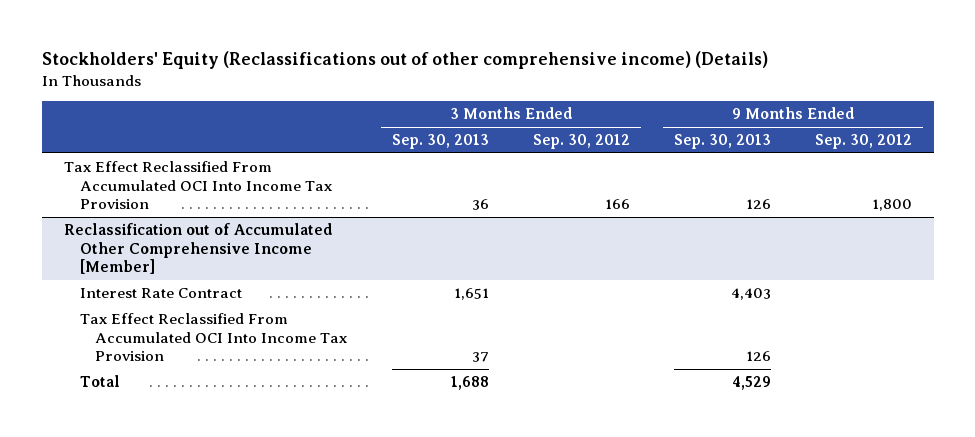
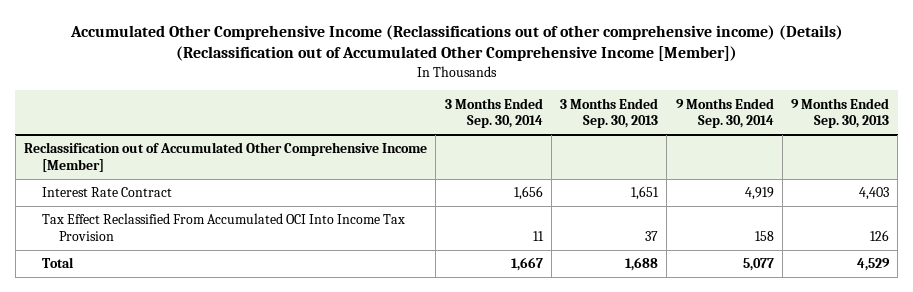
[41,51,768,70] Stockholders' Equity (Reclassifications out of other comprehensive income) (Details) -> [69,24,843,62] Accumulated Other Comprehensive Income (Reclassifications out of other comprehensive income) (Details) (Reclassification out of Accumulated Other Comprehensive Income [Member])
[532,134,630,150] Sep. 30, 2012 -> none
[814,134,912,150] Sep. 30, 2012 -> none
none -> [444,97,543,129] 3 Months Ended Sep. 30, 2014
none -> [675,97,774,129] 9 Months Ended Sep. 30, 2014
[63,161,332,209] Tax Effect Reclassified From Accumulated OCI Into Income Tax Provision -> none

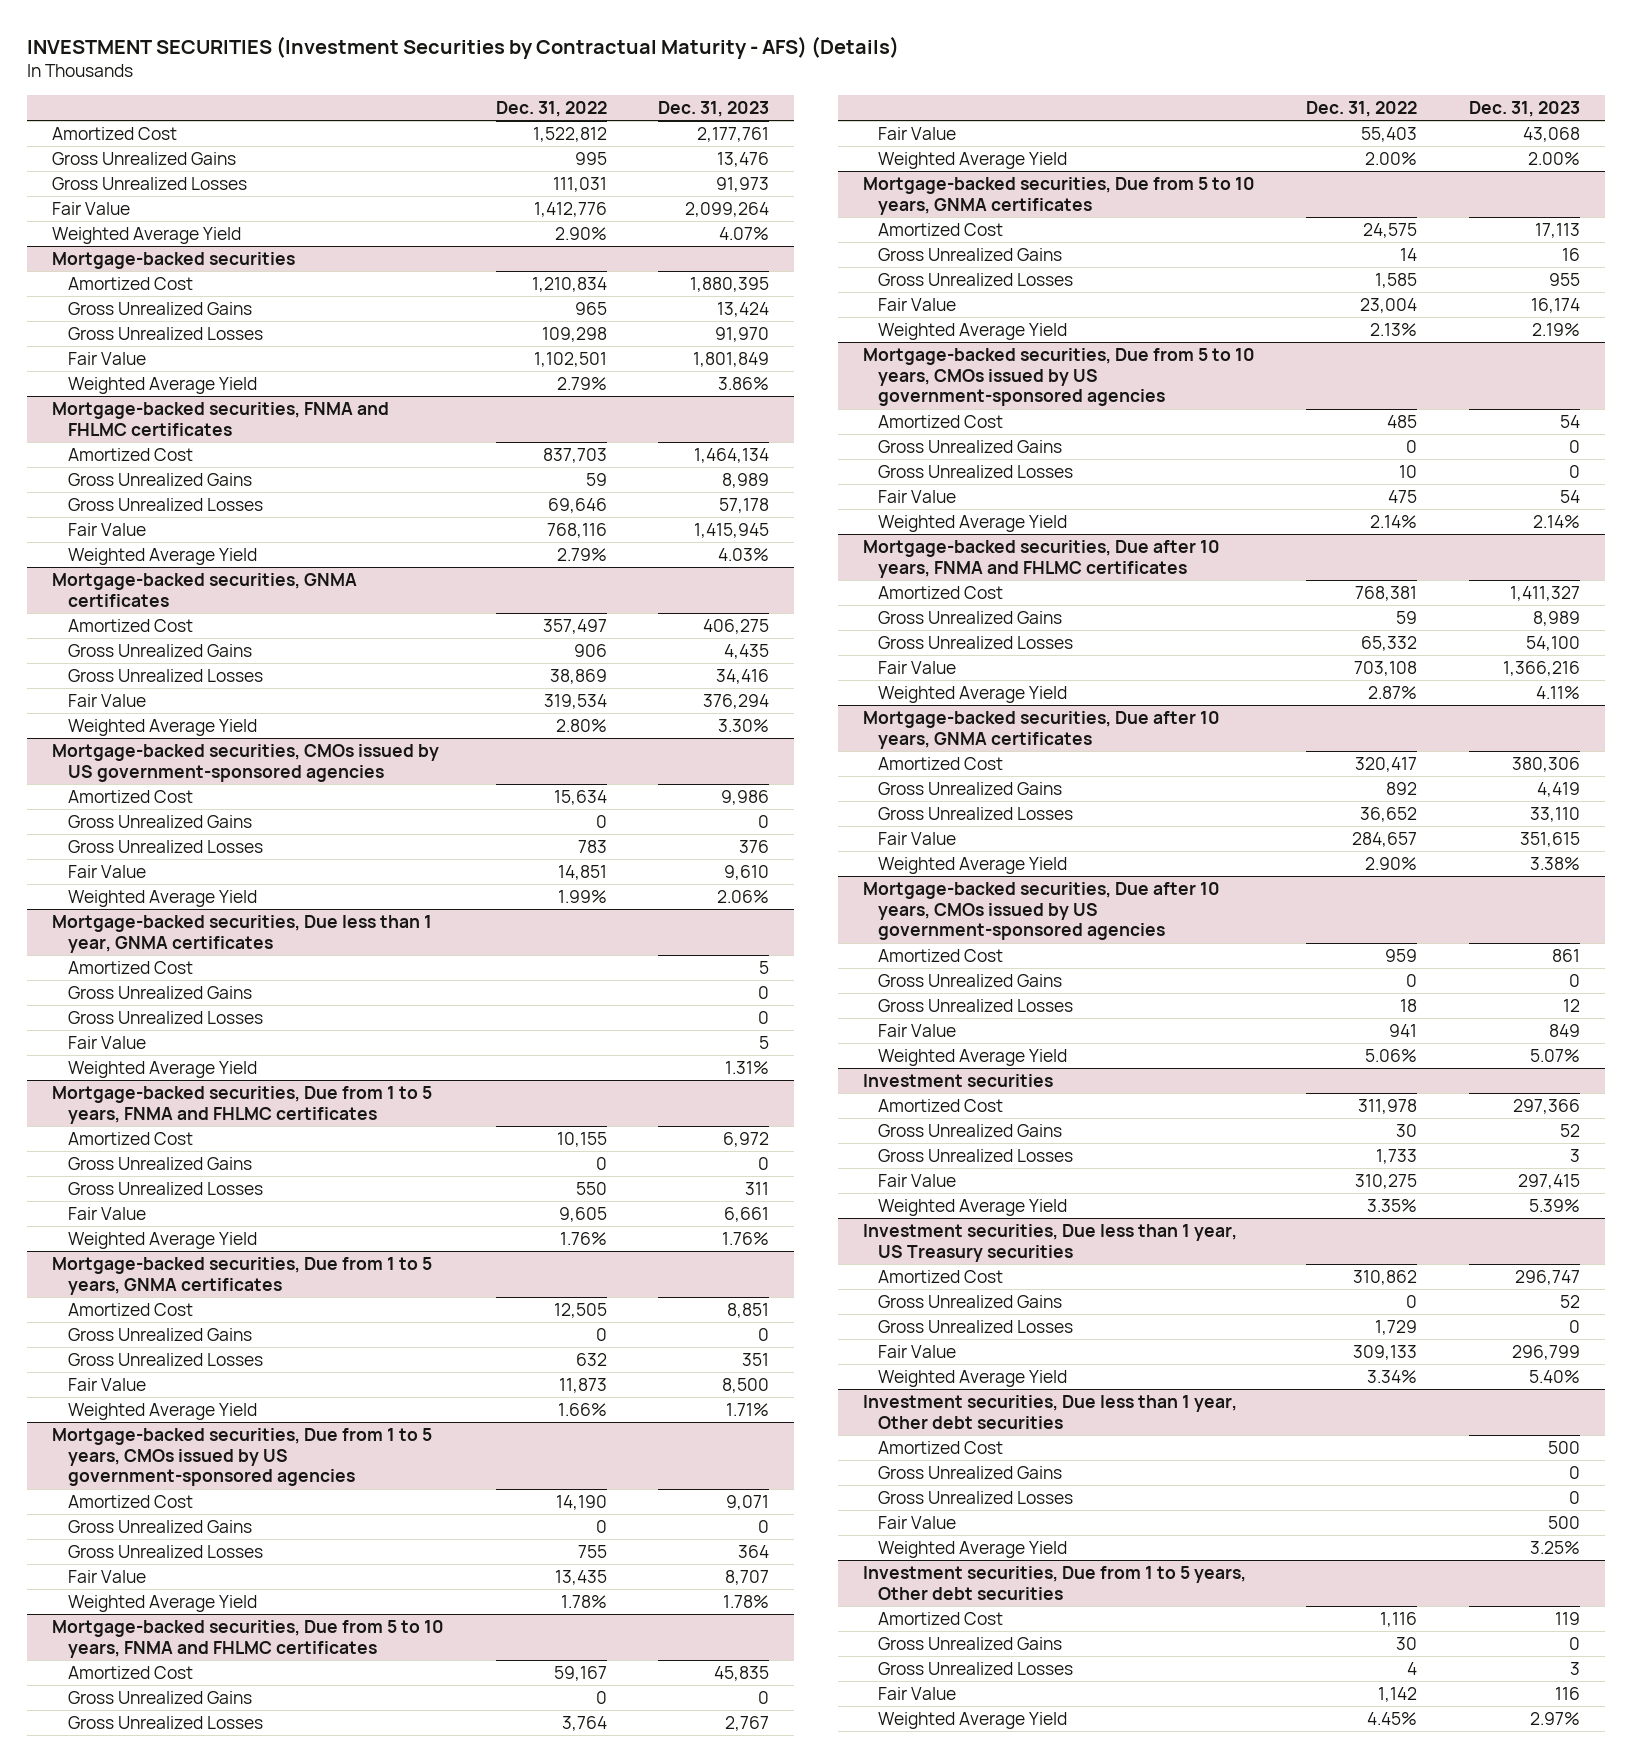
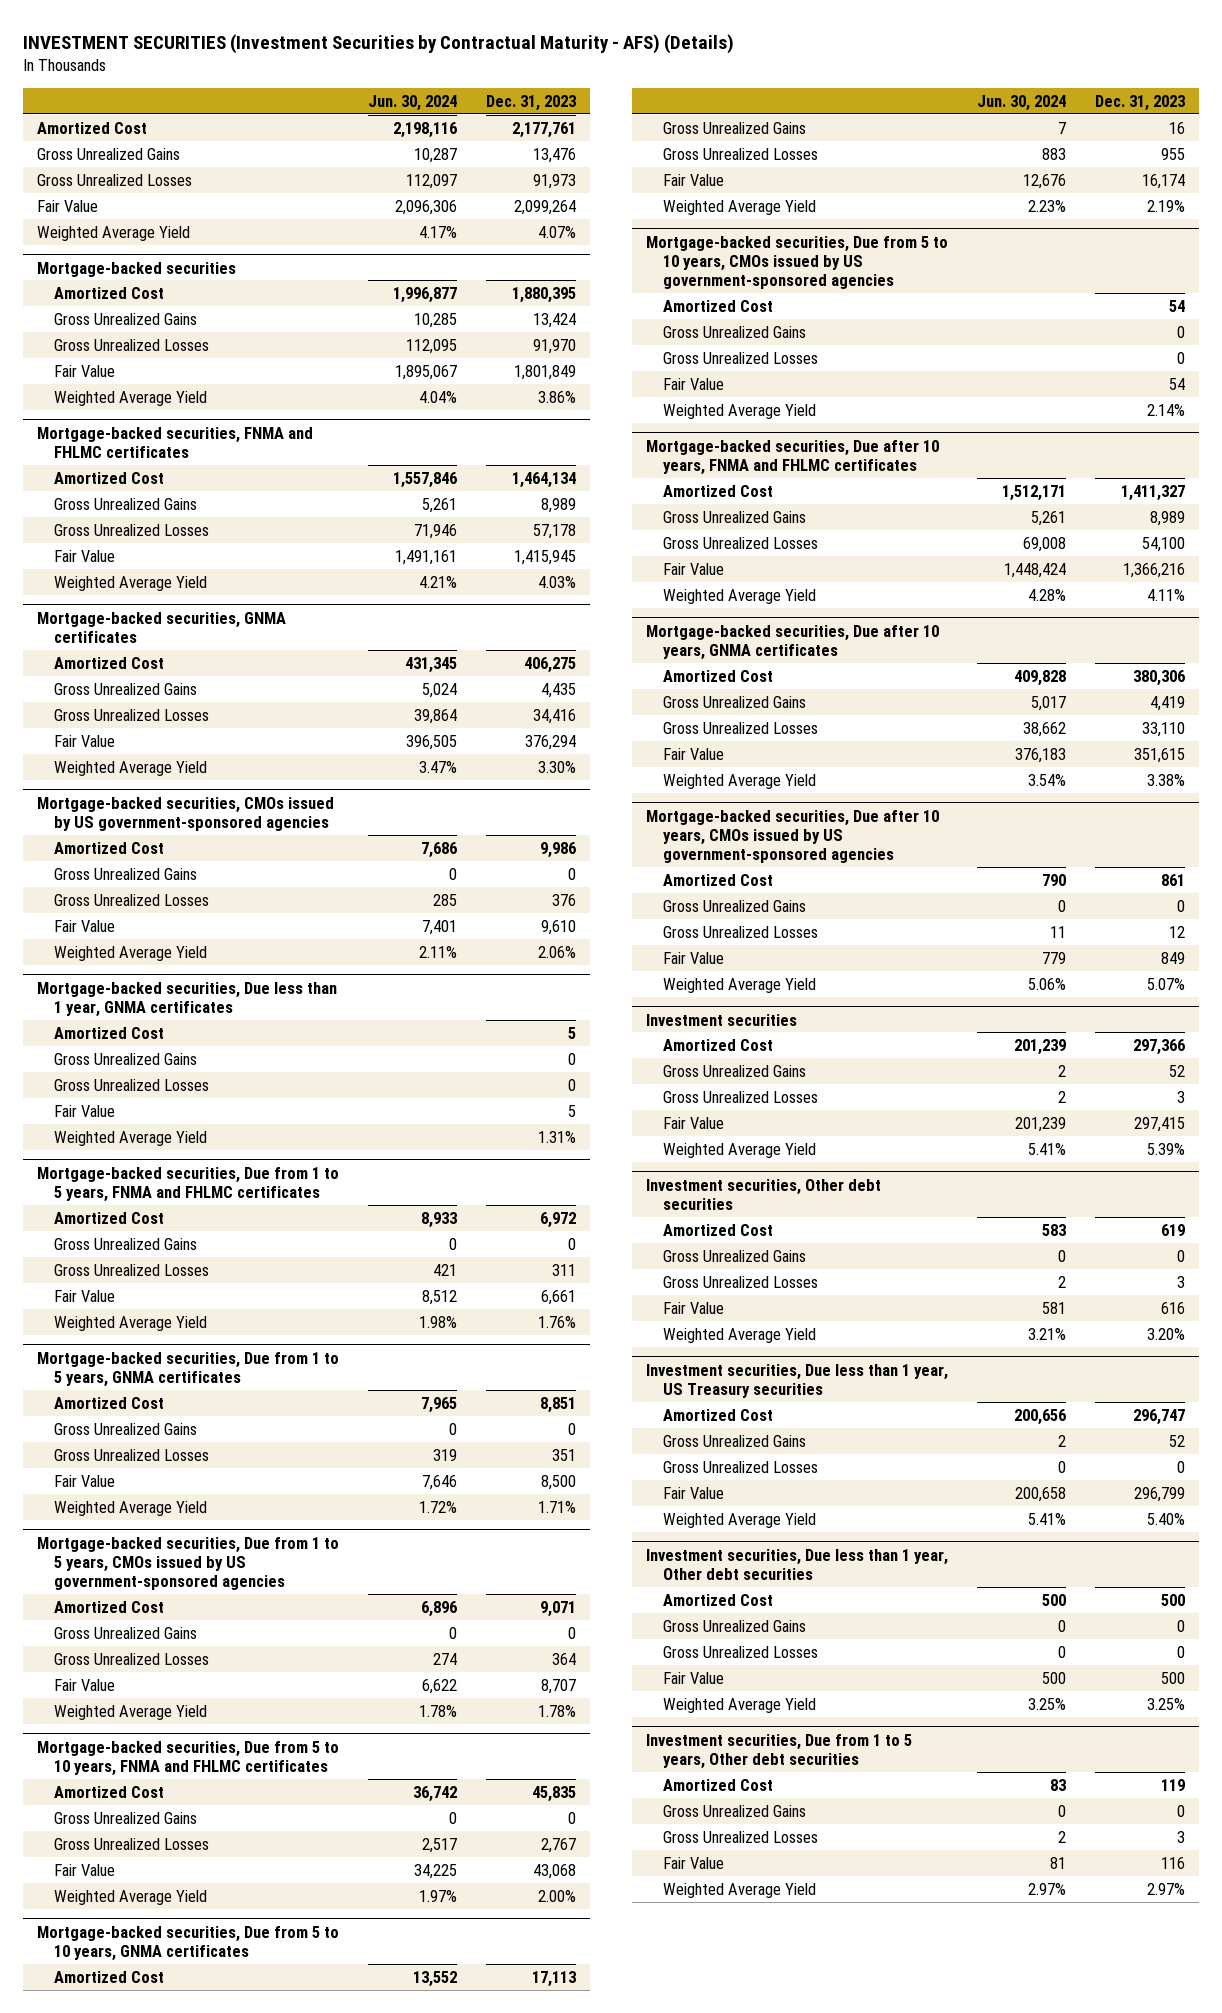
[495,100,607,117] Dec. 31, 2022 -> none
none -> [368,94,458,111] Jun. 30, 2024
none -> [646,1178,882,1210] Investment securities, Other debt securities
none -> [662,1223,773,1236] Amortized Cost
none -> [662,1249,806,1262] Gross Unrealized Gains
none -> [662,1275,818,1288] Gross Unrealized Losses
none -> [662,1301,724,1314] Fair Value
none -> [662,1327,816,1343] Weighted Average Yield

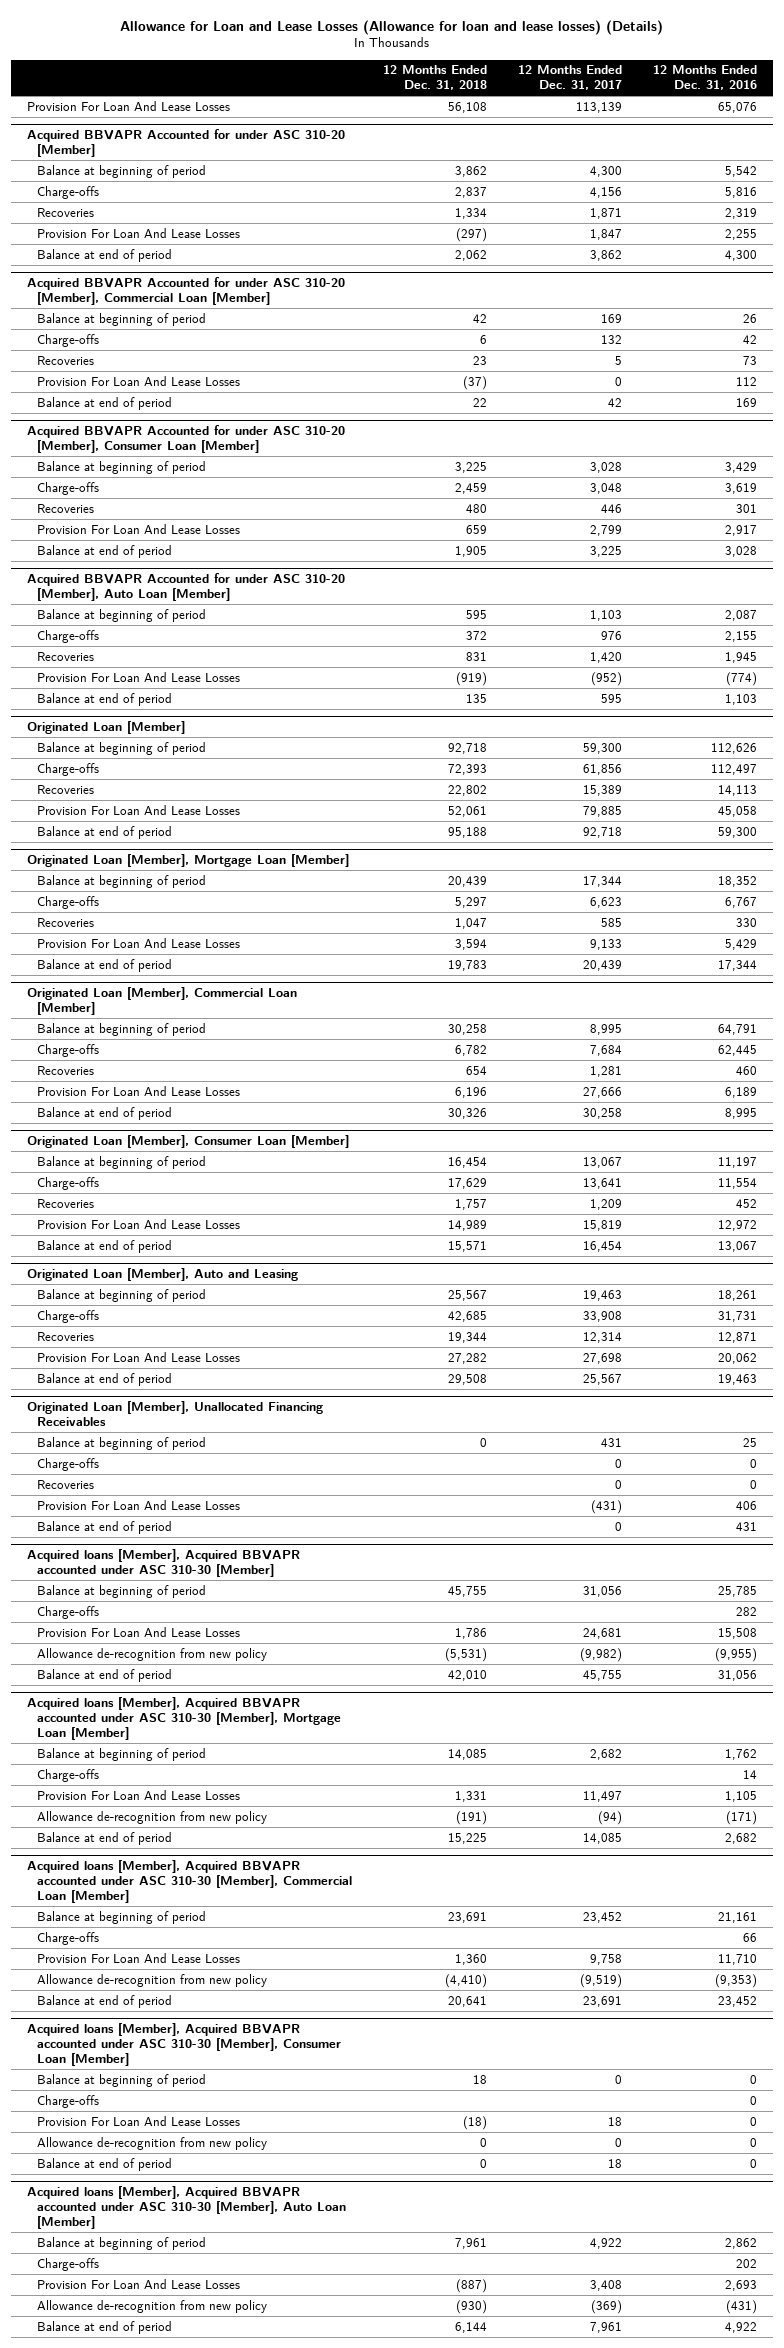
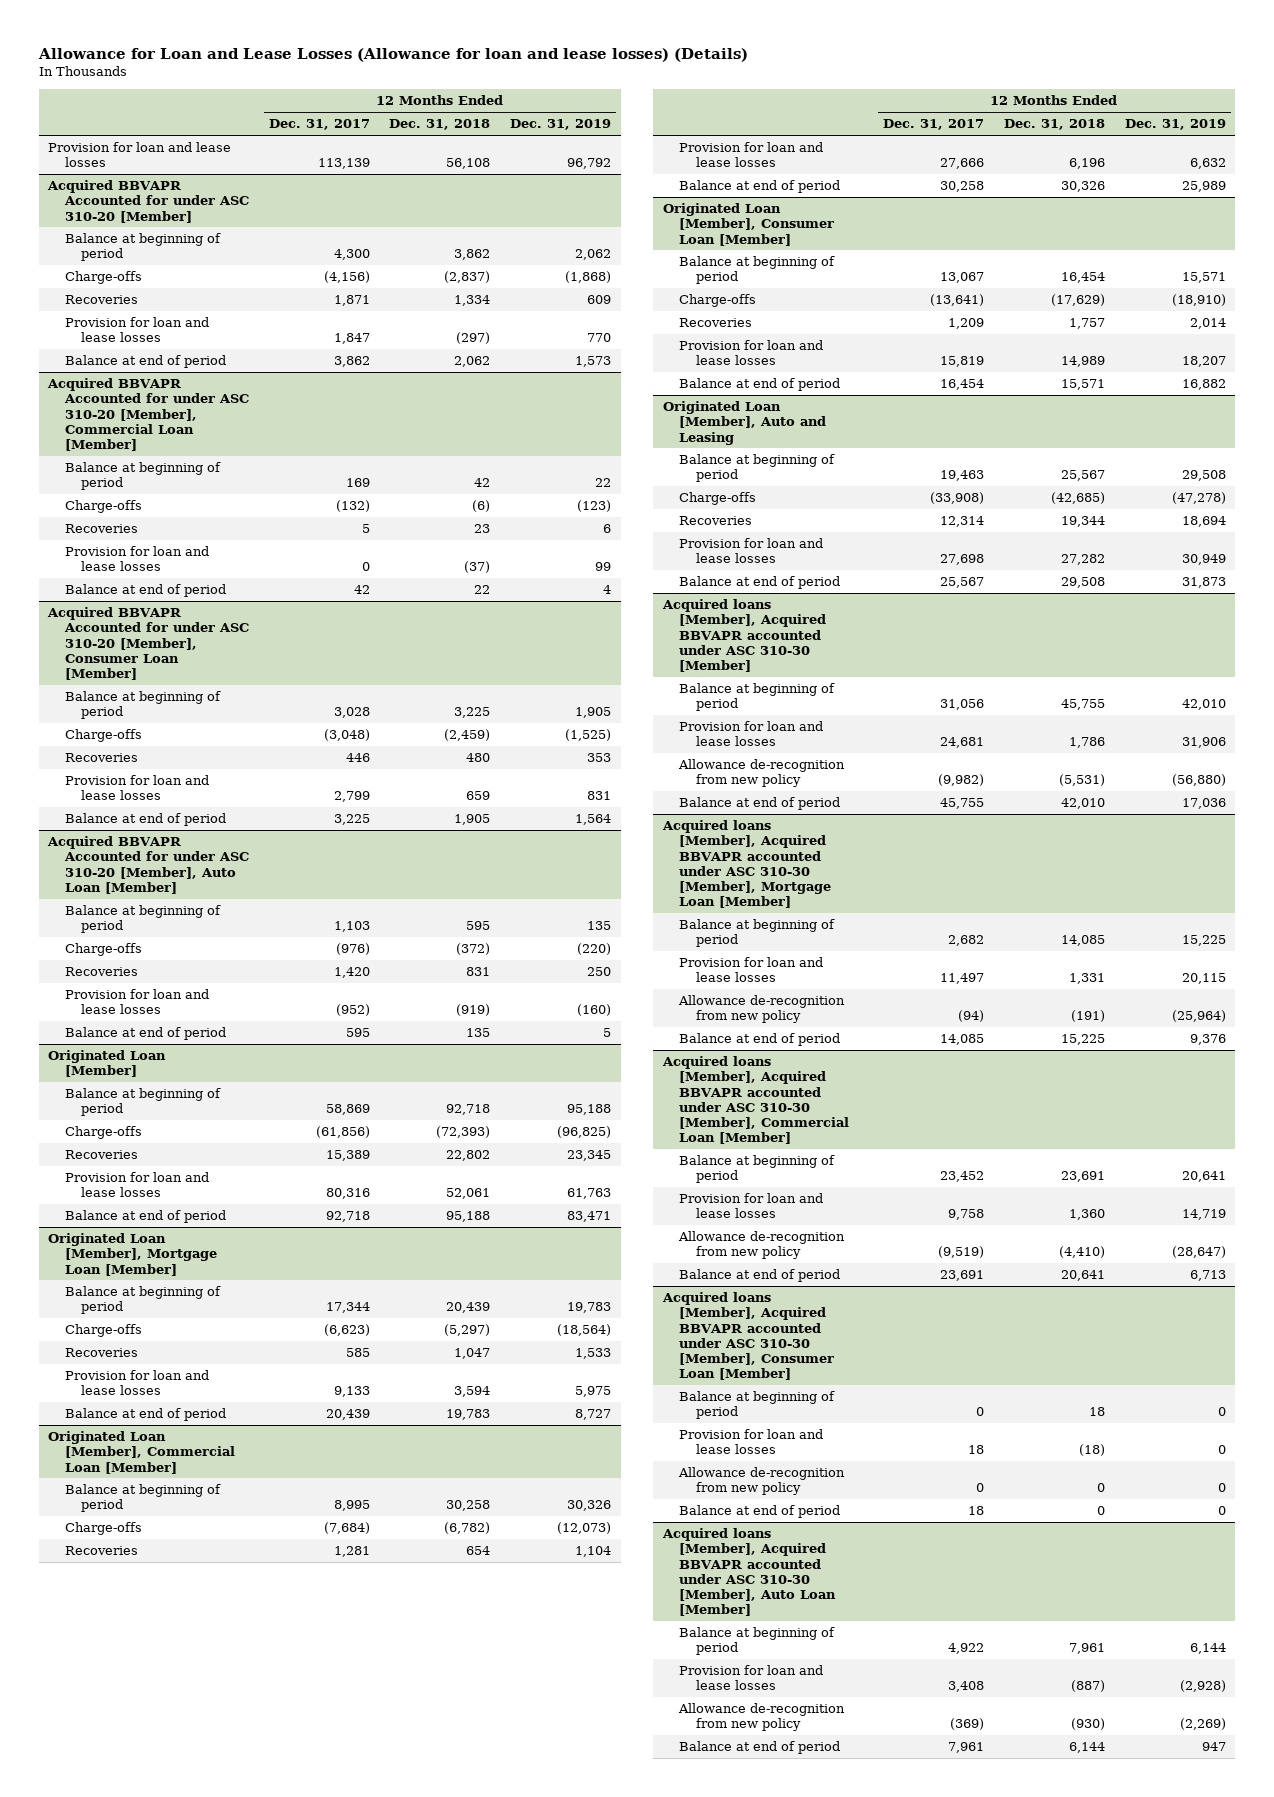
[653,65,758,91] 12 Months Ended Dec. 31, 2016 -> none
none -> [509,119,611,131] Dec. 31, 2019
[26,100,230,111] Provision For Loan And Lease Losses -> [48,142,232,168] Provision for loan and lease losses
[454,186,487,198] 2,837 -> [444,271,491,284] (2,837)
[590,186,623,198] 4,156 -> [323,271,370,284] (4,156)
[36,227,240,238] Provision For Loan And Lease Losses -> [64,317,209,343] Provision for loan and lease losses
[479,334,487,344] 6 -> [472,500,491,513] (6)
[601,334,623,344] 132 -> [335,500,370,513] (132)
[36,375,240,386] Provision For Loan And Lease Losses -> [64,546,209,572] Provision for loan and lease losses
[454,482,487,494] 2,459 -> [444,729,491,742] (2,459)
[590,482,623,494] 3,048 -> [323,729,370,742] (3,048)
[36,523,240,534] Provision For Loan And Lease Losses -> [64,775,209,801] Provision for loan and lease losses
[465,630,487,640] 372 -> [456,943,491,956] (372)
[601,630,623,640] 976 -> [335,943,370,956] (976)
[36,671,240,682] Provision For Loan And Lease Losses -> [64,989,209,1015] Provision for loan and lease losses
[583,742,623,754] 59,300 -> [325,1104,370,1116] 58,869
[447,763,487,775] 72,393 -> [436,1126,491,1139] (72,393)
[583,763,623,775] 61,856 -> [315,1126,370,1139] (61,856)
[36,804,240,815] Provision For Loan And Lease Losses -> [64,1172,209,1198] Provision for loan and lease losses
[583,805,623,817] 79,885 -> [325,1188,370,1200] 80,316
[454,896,487,908] 5,297 -> [444,1324,491,1337] (5,297)
[590,896,623,908] 6,623 -> [323,1324,370,1337] (6,623)
[36,937,240,948] Provision For Loan And Lease Losses -> [64,1370,209,1396] Provision for loan and lease losses
[454,1044,487,1056] 6,782 -> [444,1522,491,1535] (6,782)
[590,1044,623,1056] 7,684 -> [323,1522,370,1535] (7,684)
[36,1085,240,1096] Provision For Loan And Lease Losses -> [679,142,824,168] Provision for loan and lease losses
[447,1177,487,1189] 17,629 -> [1050,294,1105,307] (17,629)
[583,1177,623,1189] 13,641 -> [930,294,985,307] (13,641)
[36,1218,240,1229] Provision For Loan And Lease Losses -> [679,340,824,366] Provision for loan and lease losses
[447,1310,487,1322] 42,685 -> [1050,492,1105,505] (42,685)
[583,1310,623,1322] 33,908 -> [930,492,985,505] (33,908)
[36,1351,240,1362] Provision For Loan And Lease Losses -> [679,538,824,564] Provision for loan and lease losses
[26,1401,323,1426] Originated Loan [Member], Unallocated Financing Receivables -> none
[36,1436,206,1450] Balance at beginning of period -> none
[36,1457,99,1471] Charge-offs -> none
[36,1479,94,1489] Recoveries -> none
[36,1499,240,1510] Provision For Loan And Lease Losses -> none
[36,1520,172,1534] Balance at end of period -> none
[36,1605,99,1619] Charge-offs -> none
[36,1626,240,1637] Provision For Loan And Lease Losses -> [679,721,824,747] Provision for loan and lease losses
[36,1768,99,1782] Charge-offs -> none
[36,1789,240,1800] Provision For Loan And Lease Losses -> [679,957,824,983] Provision for loan and lease losses
[36,1931,99,1945] Charge-offs -> none
[36,1952,240,1963] Provision For Loan And Lease Losses -> [679,1193,824,1219] Provision for loan and lease losses
[36,2094,99,2108] Charge-offs -> none
[36,2115,240,2126] Provision For Loan And Lease Losses -> [679,1429,824,1455] Provision for loan and lease losses
[36,2257,99,2271] Charge-offs -> none
[36,2278,240,2289] Provision For Loan And Lease Losses -> [679,1665,824,1691] Provision for loan and lease losses

